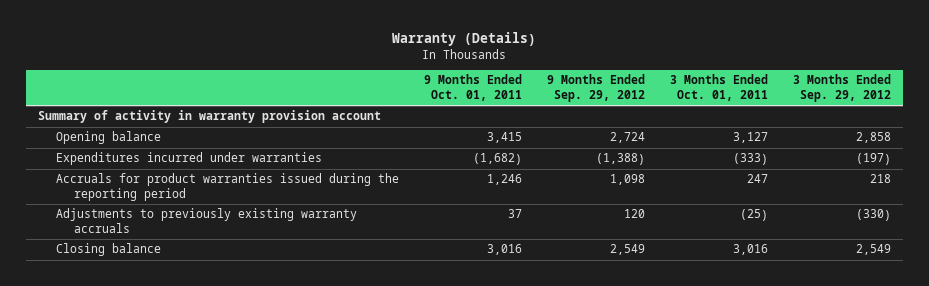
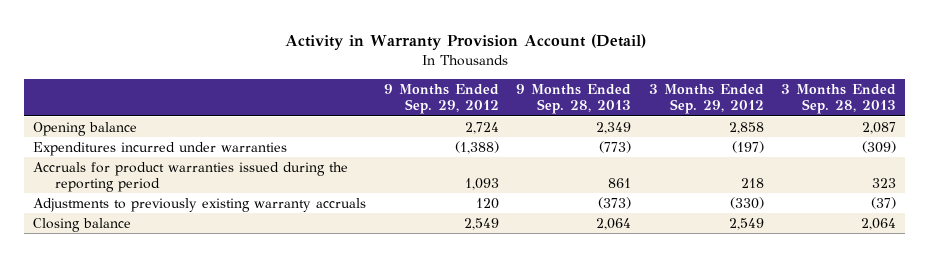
[392,32,537,47] Warranty (Details) -> [284,34,646,51] Activity in Warranty Provision Account (Detail)
[423,74,522,101] 9 Months Ended Oct. 01, 2011 -> none
[669,74,768,101] 3 Months Ended Oct. 01, 2011 -> none
none -> [516,84,632,115] 9 Months Ended Sep. 28, 2013
none -> [781,84,897,115] 3 Months Ended Sep. 28, 2013
[38,110,382,124] Summary of activity in warranty provision account -> none
[609,174,645,186] 1,098 -> [464,178,499,191] 1,093

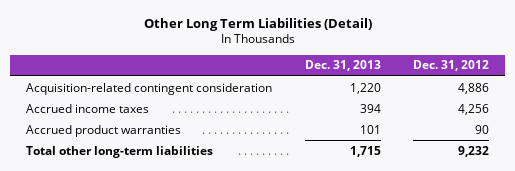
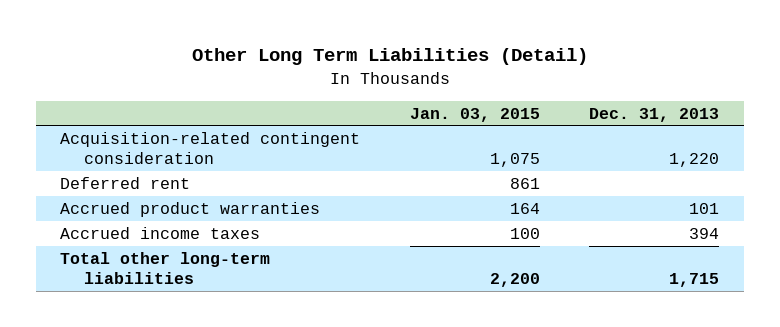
[413,60,490,72] Dec. 31, 2012 -> none
none -> [409,107,540,122] Jan. 03, 2015
none -> [60,176,191,189] Deferred rent
[26,103,150,113] Accrued income taxes -> [60,226,261,239] Accrued income taxes

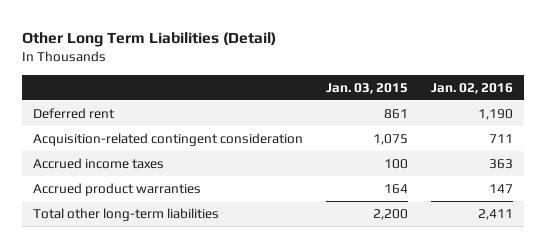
[589,107,720,122] Dec. 31, 2013 -> none
none -> [430,82,513,94] Jan. 02, 2016
[60,131,361,165] Acquisition-related contingent consideration -> [32,132,303,146] Acquisition-related contingent consideration
[60,201,321,217] Accrued product warranties -> [32,182,201,196] Accrued product warranties

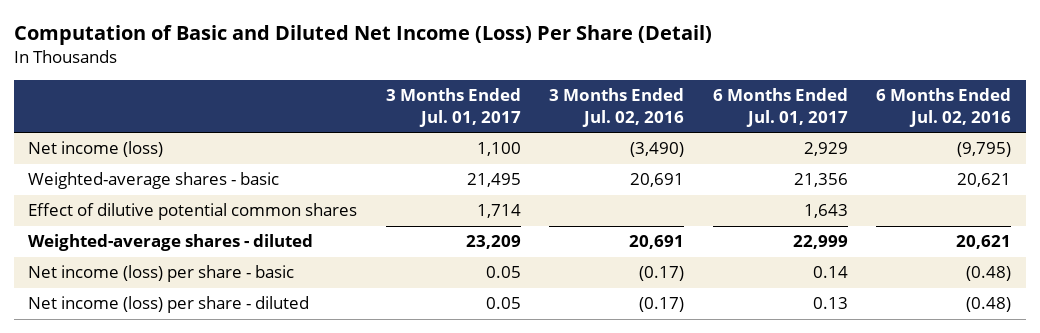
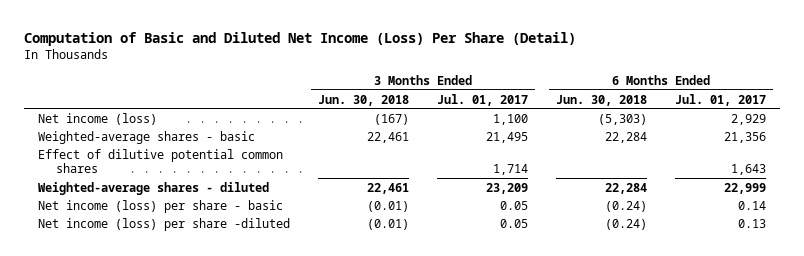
[549,87,685,127] 3 Months Ended Jul. 02, 2016 -> none
[876,87,1012,127] 6 Months Ended Jul. 02, 2016 -> none
none -> [317,94,409,106] Jun. 30, 2018
none -> [555,94,647,106] Jun. 30, 2018
[28,296,310,314] Net income (loss) per share - diluted -> [37,217,290,231] Net income (loss) per share -diluted

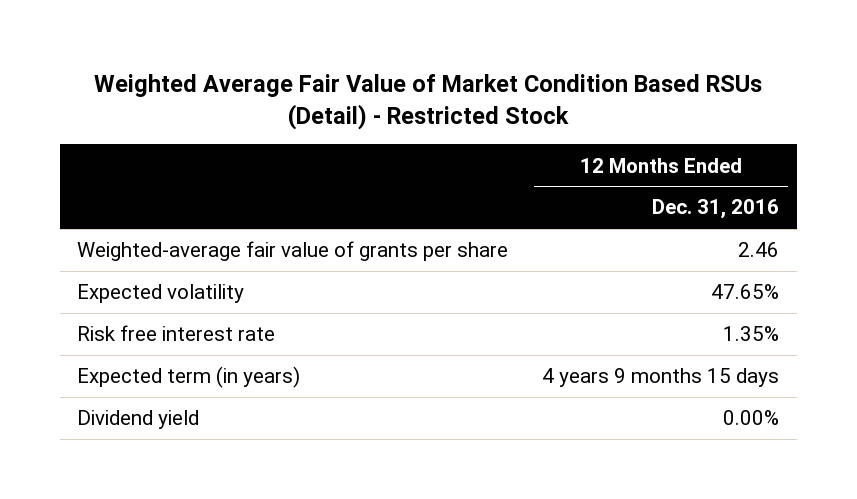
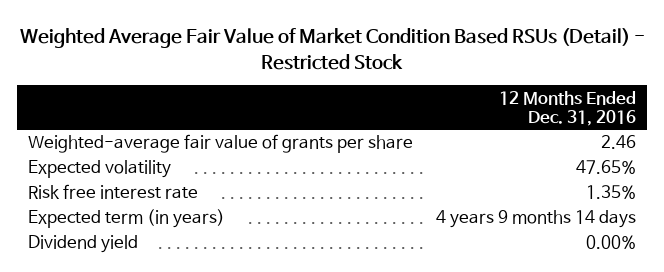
[542,368,780,388] 4 years 9 months 15 days -> [435,210,636,229] 4 years 9 months 14 days

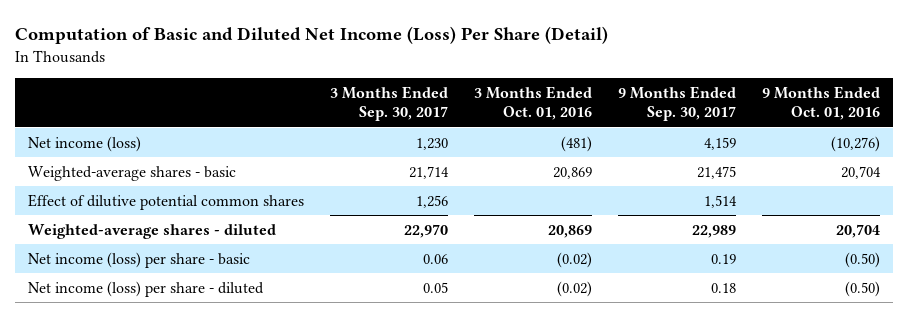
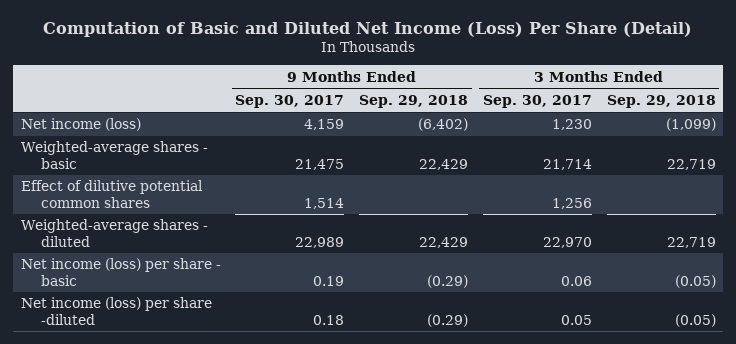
[473,86,592,121] 3 Months Ended Oct. 01, 2016 -> none
[761,86,880,121] 9 Months Ended Oct. 01, 2016 -> none
none -> [359,95,469,109] Sep. 29, 2018
none -> [606,95,716,109] Sep. 29, 2018
[27,280,264,297] Net income (loss) per share - diluted -> [20,297,212,325] Net income (loss) per share -diluted

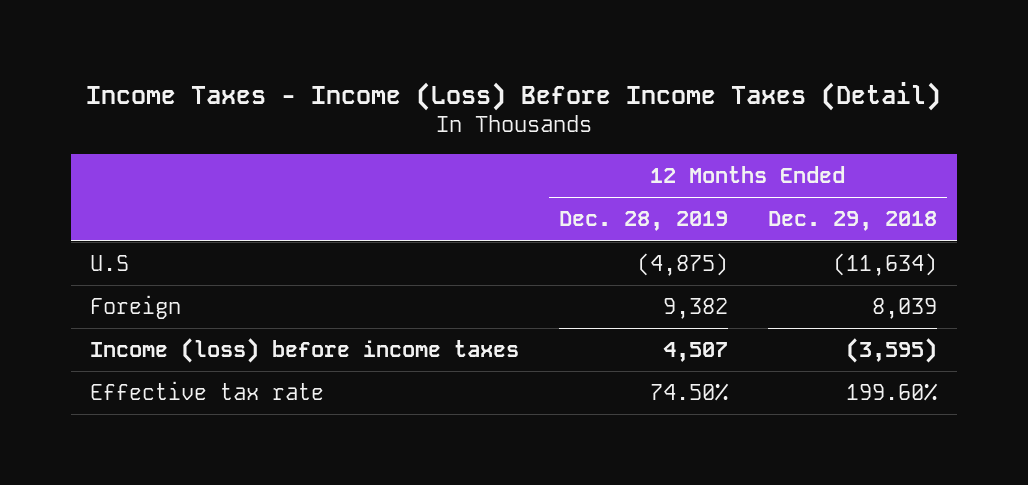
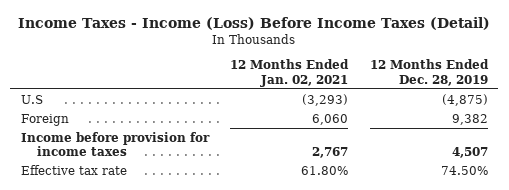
[768,211,938,232] Dec. 29, 2018 -> none
none -> [230,59,350,87] 12 Months Ended Jan. 02, 2021
[90,338,520,364] Income (loss) before income taxes -> [20,131,210,156] Income before provision for income taxes

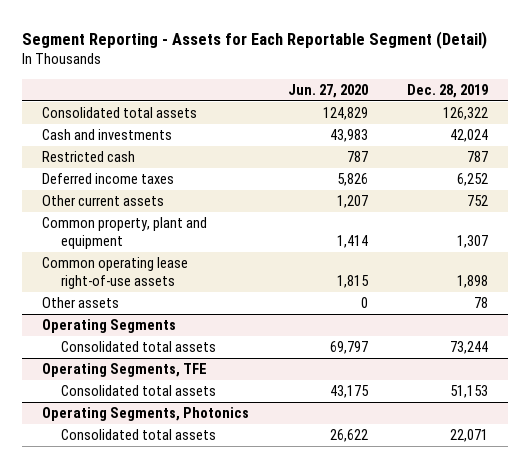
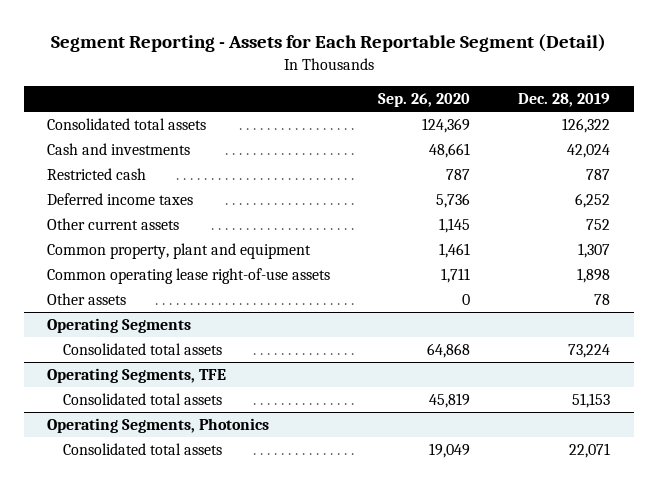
[288,83,369,98] Jun. 27, 2020 -> none
none -> [378,93,471,108] Sep. 26, 2020
[450,341,489,355] 73,244 -> [568,344,611,359] 73,224

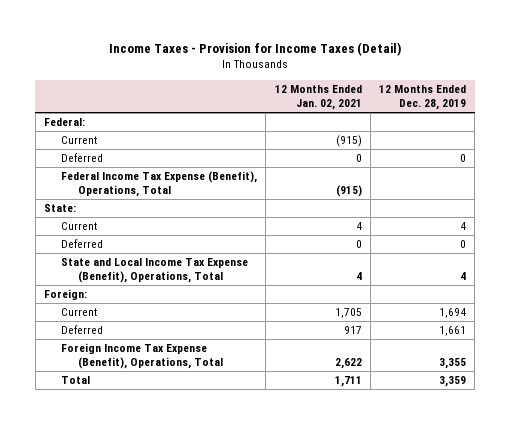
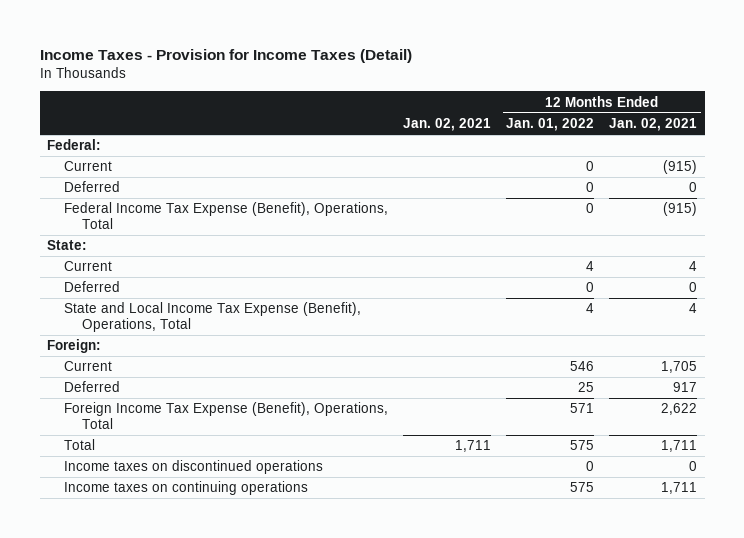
[379,84,467,111] 12 Months Ended Dec. 28, 2019 -> none
none -> [403,117,492,131] Jan. 02, 2021
none -> [506,117,595,131] Jan. 01, 2022
none -> [64,460,324,475] Income taxes on discontinued operations
none -> [64,481,309,496] Income taxes on continuing operations

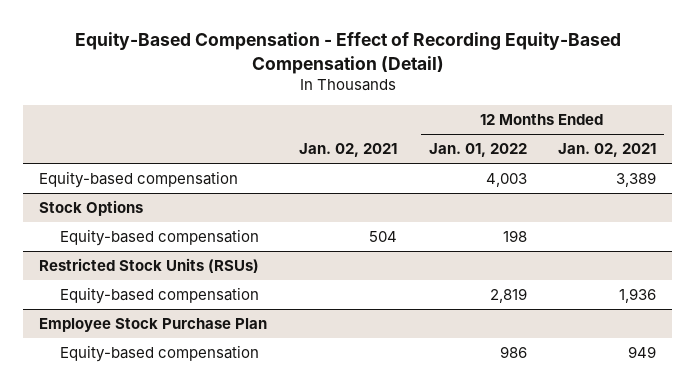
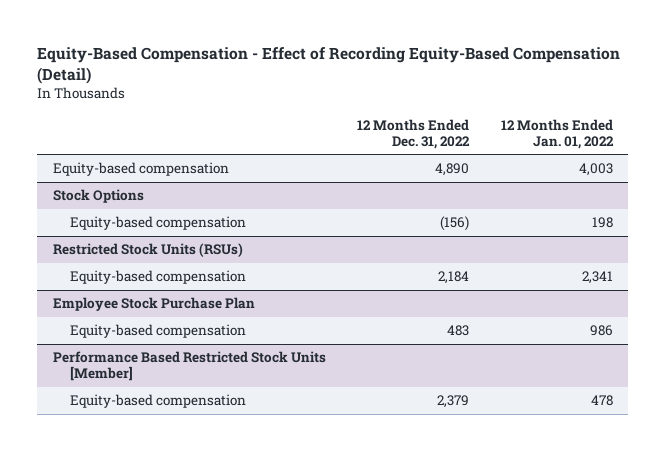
[298,143,397,158] Jan. 02, 2021 -> none
[558,143,657,158] Jan. 02, 2021 -> none
none -> [357,118,471,149] 12 Months Ended Dec. 31, 2022
[489,288,527,304] 2,819 -> [581,271,613,285] 2,341
none -> [53,351,327,382] Performance Based Restricted Stock Units [Member]
none -> [70,394,247,409] Equity-based compensation

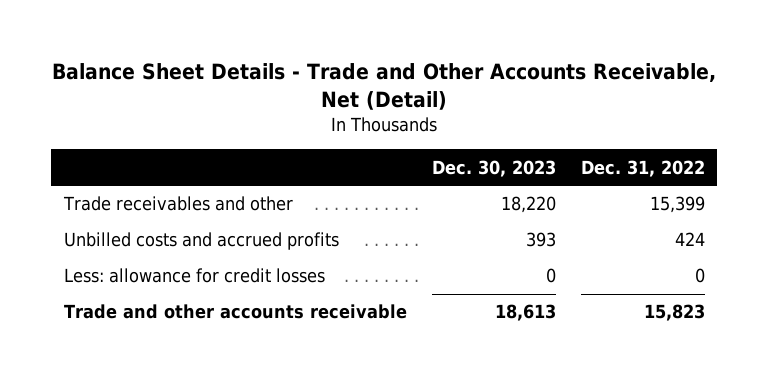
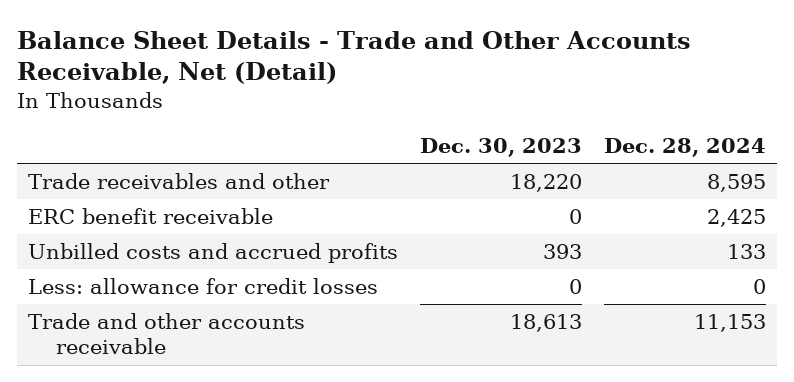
[580,159,705,177] Dec. 31, 2022 -> none
none -> [604,138,767,158] Dec. 28, 2024
none -> [28,208,274,225] ERC benefit receivable

